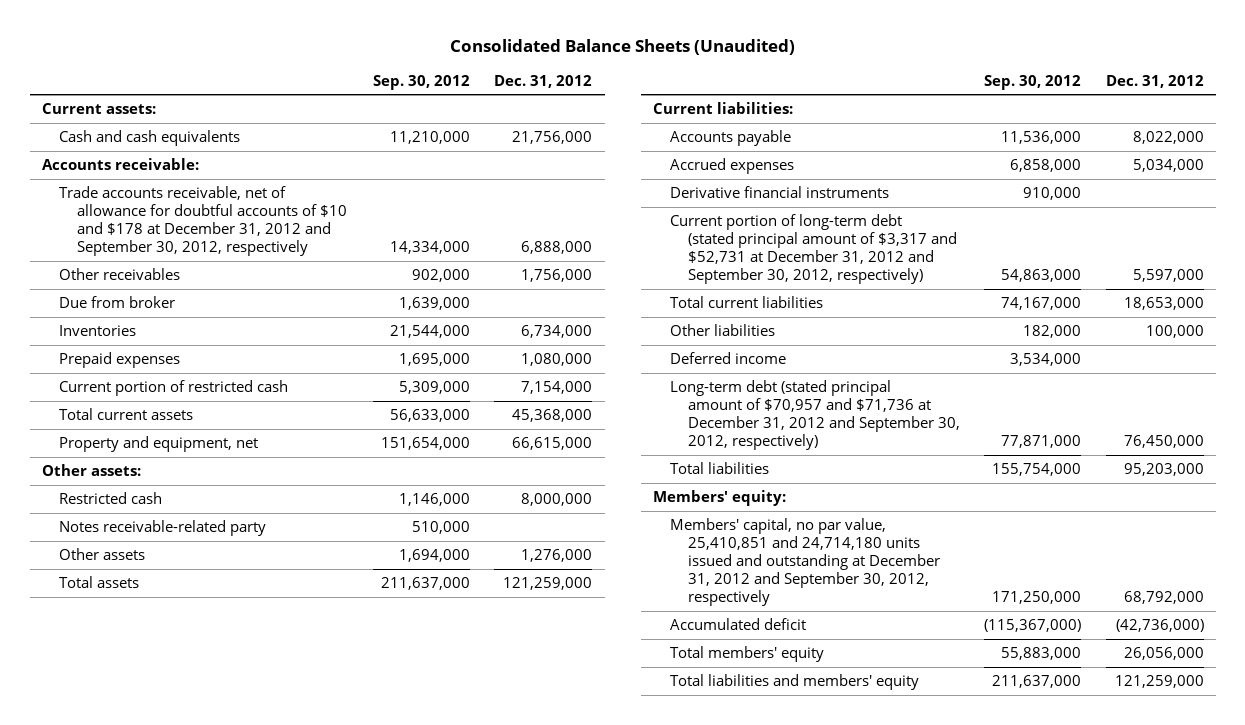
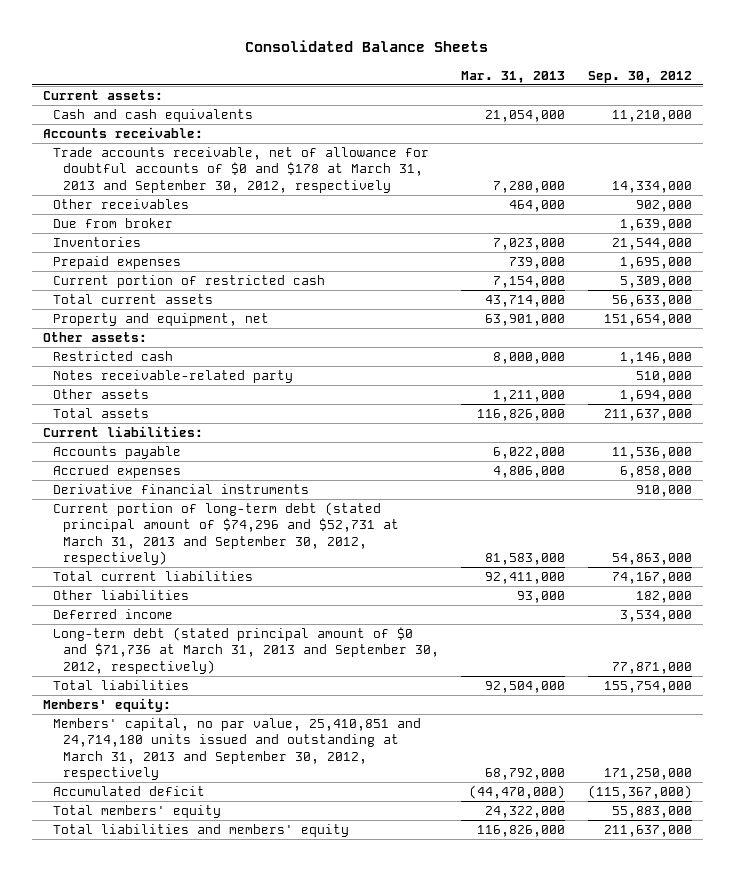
[449,39,795,56] Consolidated Balance Sheets (Unaudited) -> [245,40,489,53] Consolidated Balance Sheets
[494,74,593,88] Dec. 31, 2012 -> none
none -> [461,70,566,83] Mar. 31, 2013
[59,186,348,256] Trade accounts receivable, net of allowance for doubtful accounts of $10 and $178 at December 31, 2012 and September 30, 2012, respectively -> [52,147,429,193] Trade accounts receivable, net of allowance for doubtful accounts of $0 and $178 at March 31, 2013 and September 30, 2012, respectively
[670,214,958,284] Current portion of long-term debt (stated principal amount of $3,317 and $52,731 at December 31, 2012 and September 30, 2012, respectively) -> [52,502,399,565] Current portion of long-term debt (stated principal amount of $74,296 and $52,731 at March 31, 2013 and September 30, 2012, respectively)
[670,380,961,450] Long-term debt (stated principal amount of $70,957 and $71,736 at December 31, 2012 and September 30, 2012, respectively) -> [52,627,439,674] Long-term debt (stated principal amount of $0 and $71,736 at March 31, 2013 and September 30, 2012, respectively)
[670,518,941,606] Members' capital, no par value, 25,410,851 and 24,714,180 units issued and outstanding at December 31, 2012 and September 30, 2012, respectively -> [52,718,421,780] Members' capital, no par value, 25,410,851 and 24,714,180 units issued and outstanding at March 31, 2013 and September 30, 2012, respectively

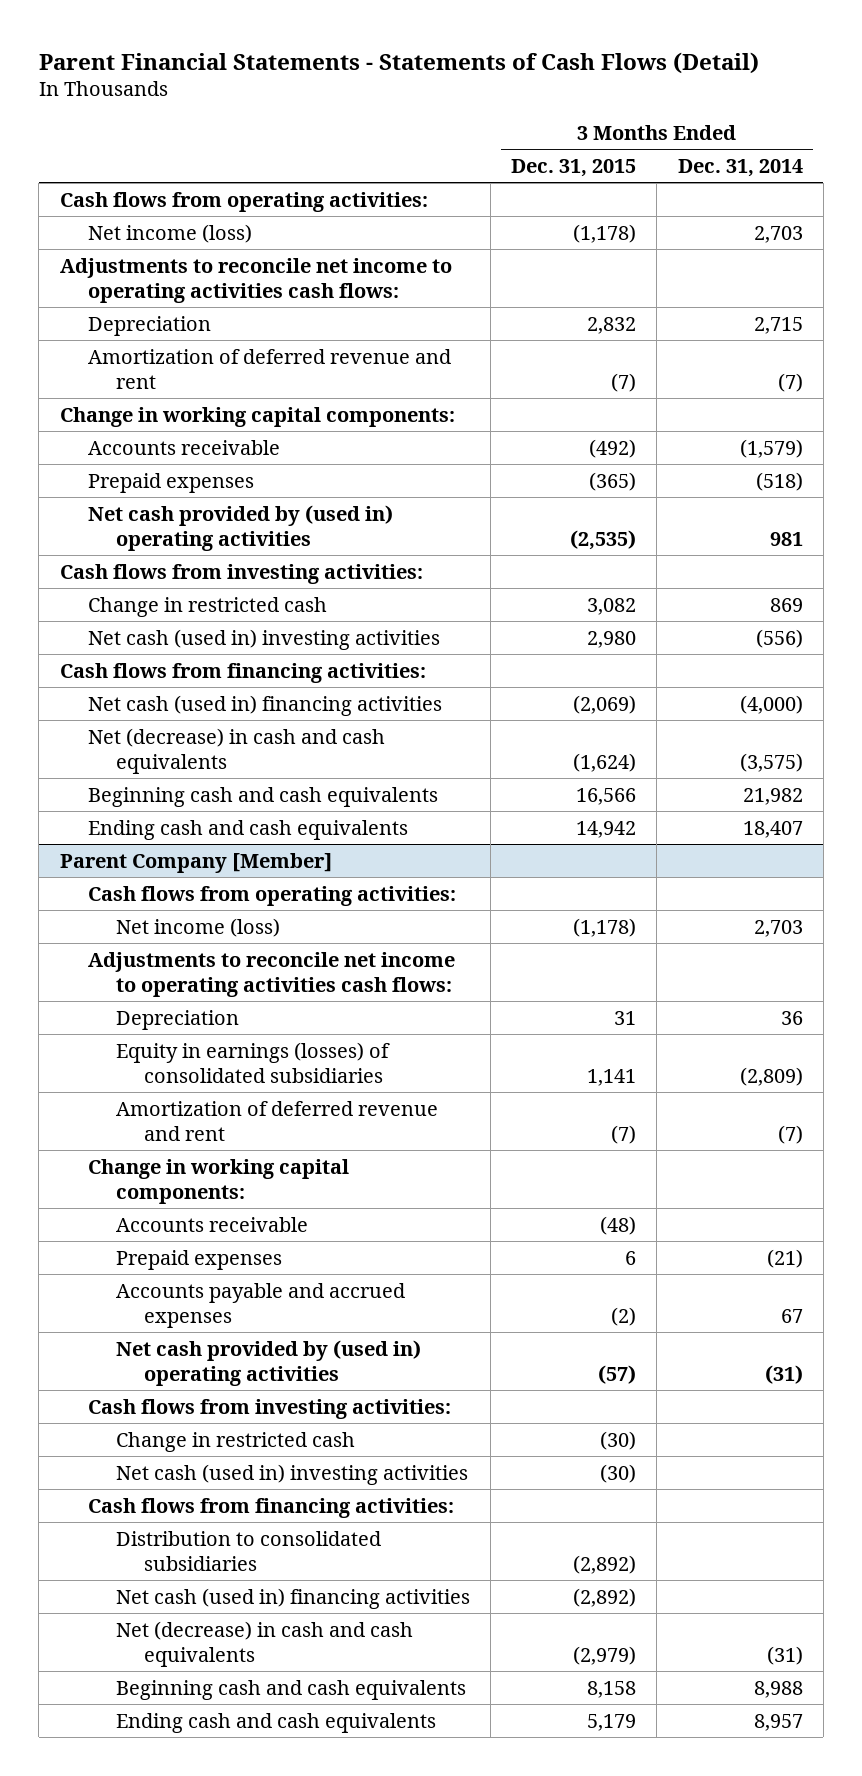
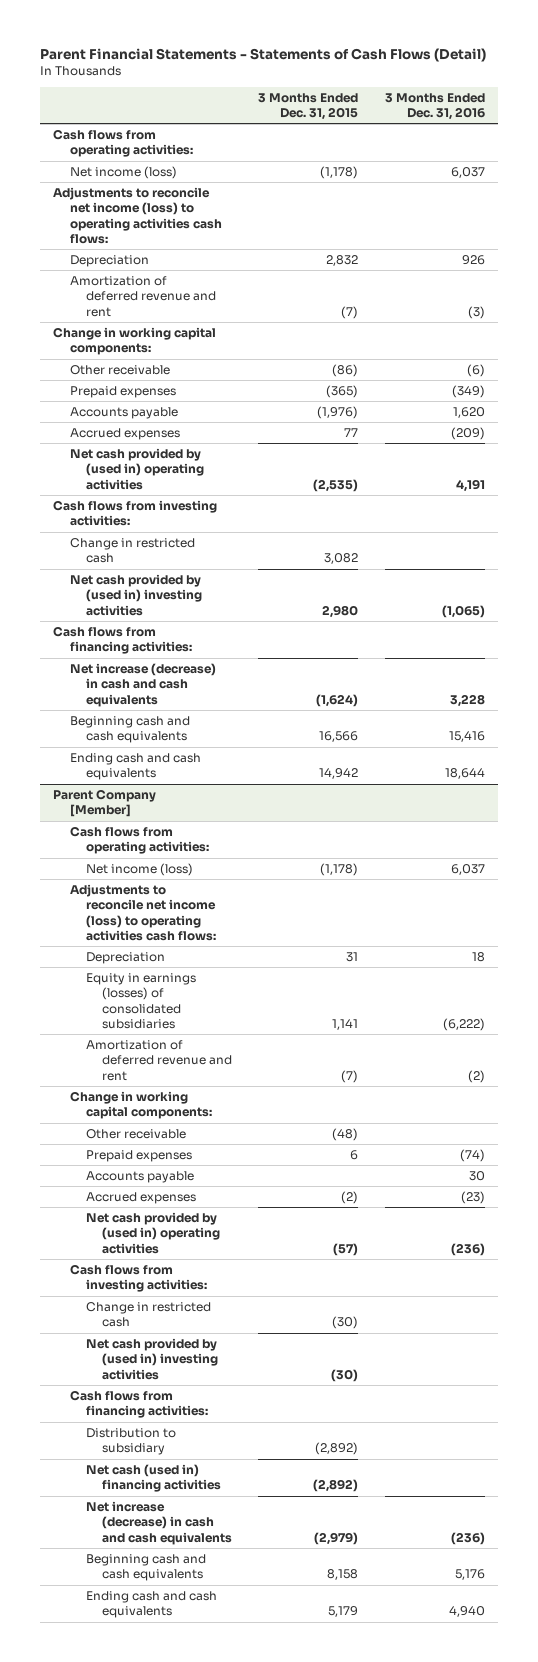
[677,158,803,177] Dec. 31, 2014 -> none
none -> [384,92,485,120] 3 Months Ended Dec. 31, 2016
[59,257,452,304] Adjustments to reconcile net income to operating activities cash flows: -> [53,187,222,244] Adjustments to reconcile net income (loss) to operating activities cash flows:
[87,439,280,455] Accounts receivable -> none
none -> [69,365,170,376] Other receivable
none -> [69,407,178,420] Accounts payable
none -> [69,428,180,441] Accrued expenses
[87,628,440,650] Net cash (used in) investing activities -> [69,574,202,616] Net cash provided by (used in) investing activities
[87,694,442,716] Net cash (used in) financing activities -> none
[87,727,385,775] Net (decrease) in cash and cash equivalents -> [69,663,216,707] Net increase (decrease) in cash and cash equivalents
[87,951,455,998] Adjustments to reconcile net income to operating activities cash flows: -> [69,884,216,941] Adjustments to reconcile net income (loss) to operating activities cash flows:
[115,1216,308,1232] Accounts receivable -> none
none -> [85,1129,186,1140] Other receivable
[115,1282,405,1329] Accounts payable and accrued expenses -> none
none -> [85,1171,194,1184] Accounts payable
none -> [85,1192,196,1205] Accrued expenses
[115,1463,468,1485] Net cash (used in) investing activities -> [85,1338,219,1380] Net cash provided by (used in) investing activities
[115,1530,381,1572] Distribution to consolidated subsidiaries -> [85,1428,176,1456] Distribution to subsidiary
[115,1620,413,1668] Net (decrease) in cash and cash equivalents -> [85,1501,233,1545] Net increase (decrease) in cash and cash equivalents

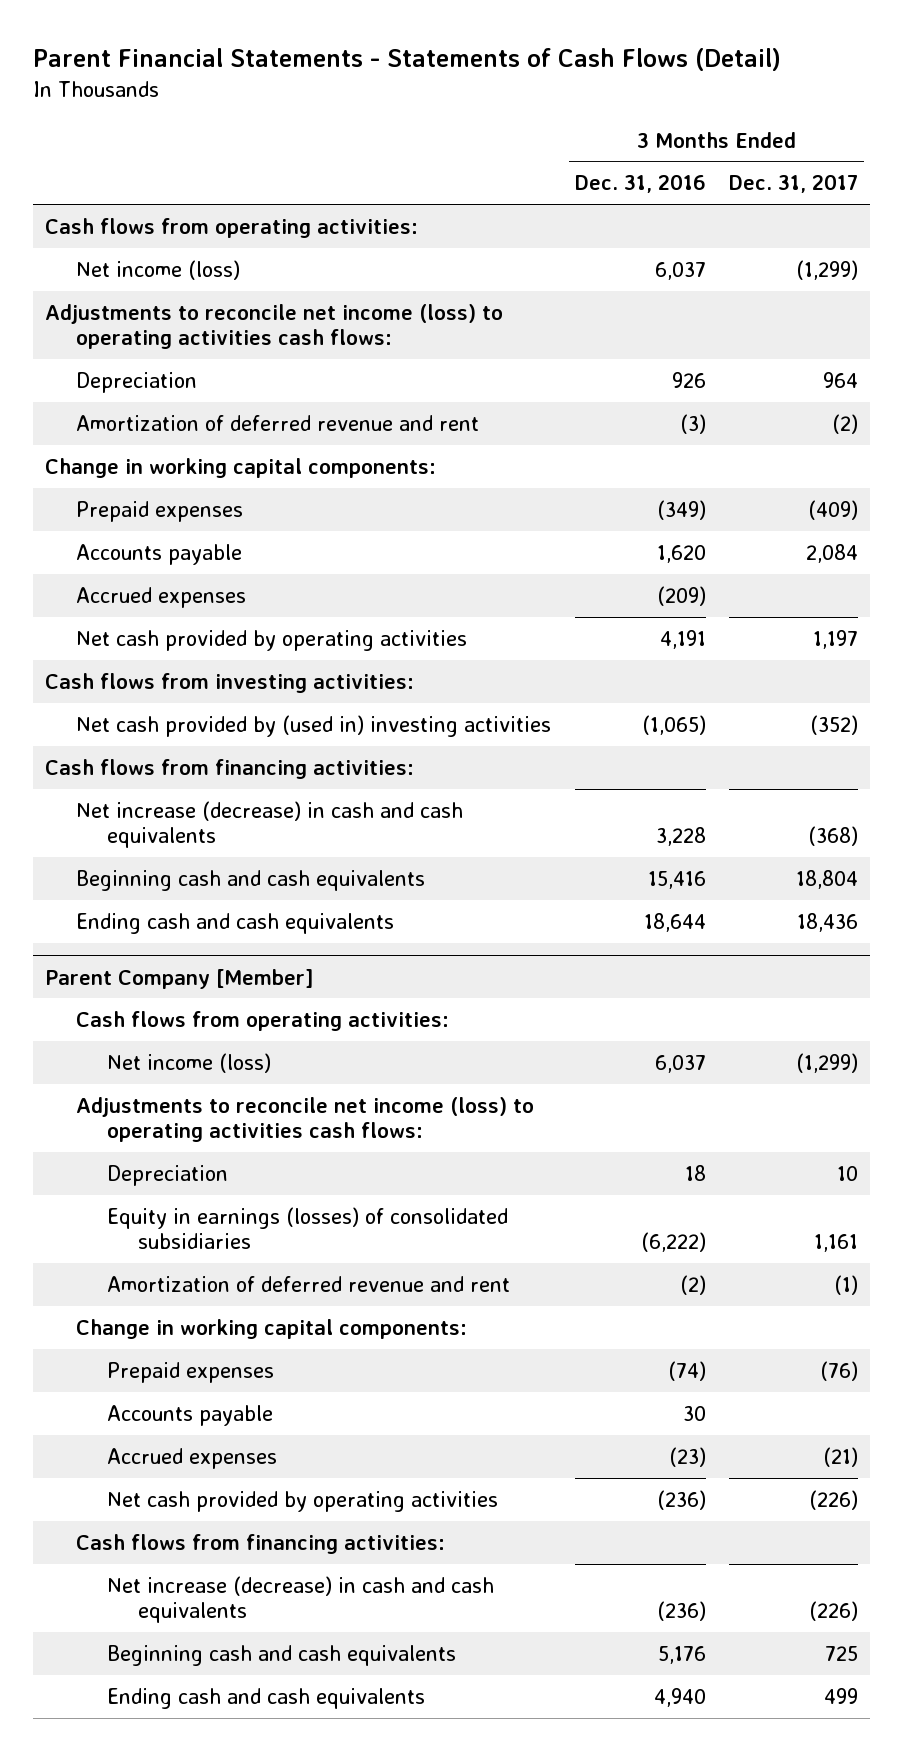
[258,92,359,120] 3 Months Ended Dec. 31, 2015 -> none
none -> [729,174,859,194] Dec. 31, 2017
[69,365,170,376] Other receivable -> none
[69,448,204,490] Net cash provided by (used in) operating activities -> [75,629,467,651] Net cash provided by operating activities
[69,538,195,564] Change in restricted cash -> none
[85,1129,186,1140] Other receivable -> none
[69,1264,207,1293] Cash flows from investing activities: -> none
[85,1302,211,1328] Change in restricted cash -> none
[85,1338,219,1380] Net cash provided by (used in) investing activities -> none
[85,1212,221,1254] Net cash provided by (used in) operating activities -> [106,1490,498,1512] Net cash provided by operating activities
[85,1428,176,1456] Distribution to subsidiary -> none
[85,1464,222,1493] Net cash (used in) financing activities -> none

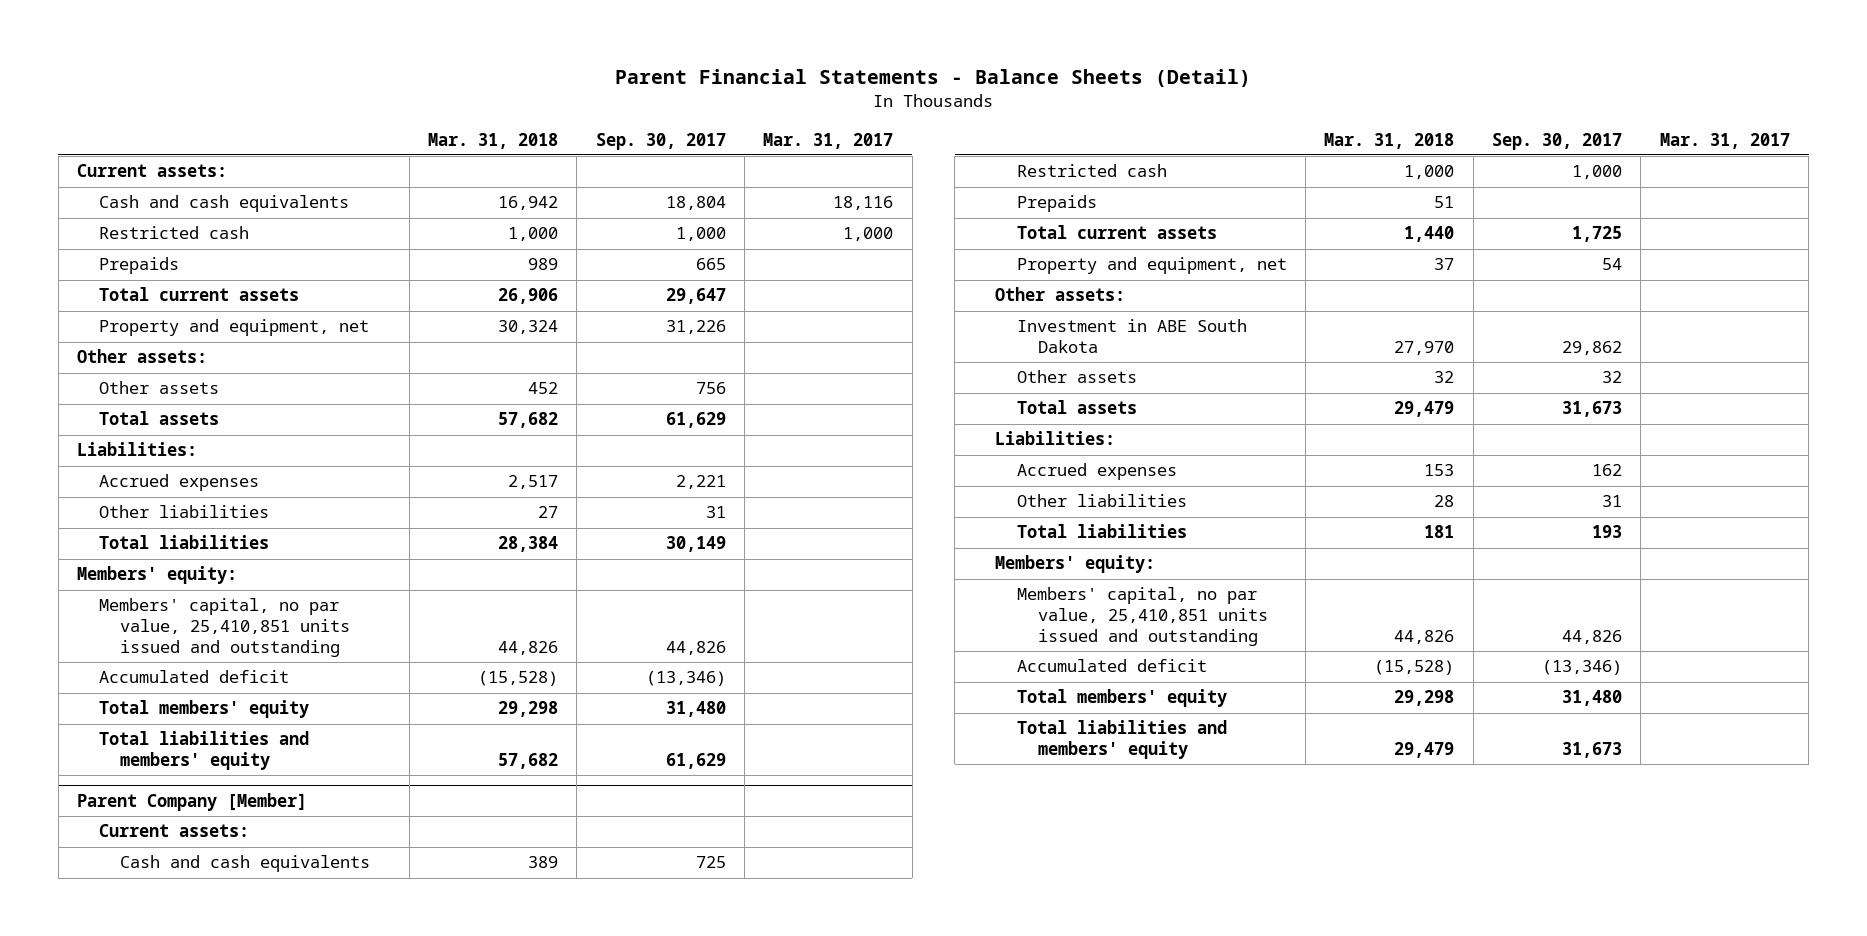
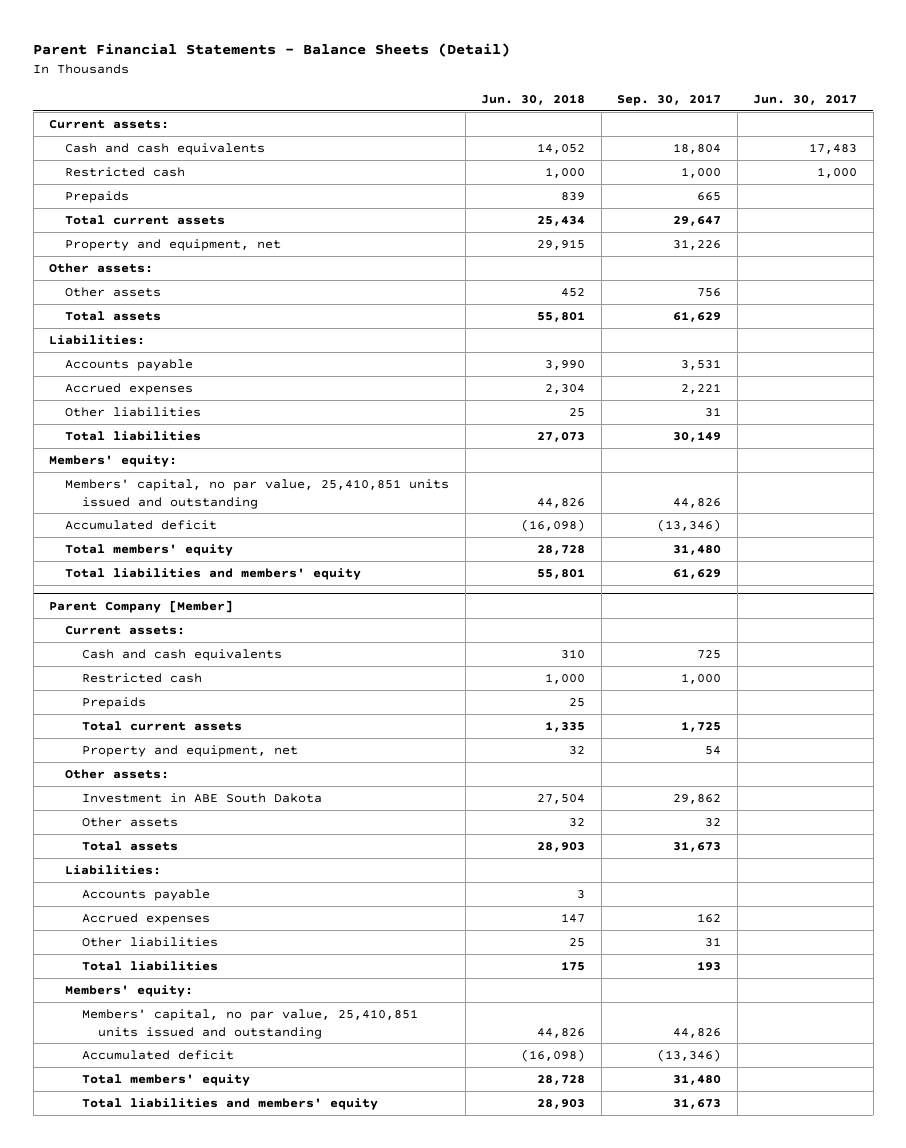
[428,132,559,149] Mar. 31, 2018 -> none
[763,132,894,149] Mar. 31, 2017 -> none
none -> [481,93,586,105] Jun. 30, 2018
none -> [753,93,858,105] Jun. 30, 2017
none -> [65,359,194,372] Accounts payable
none -> [81,889,210,902] Accounts payable

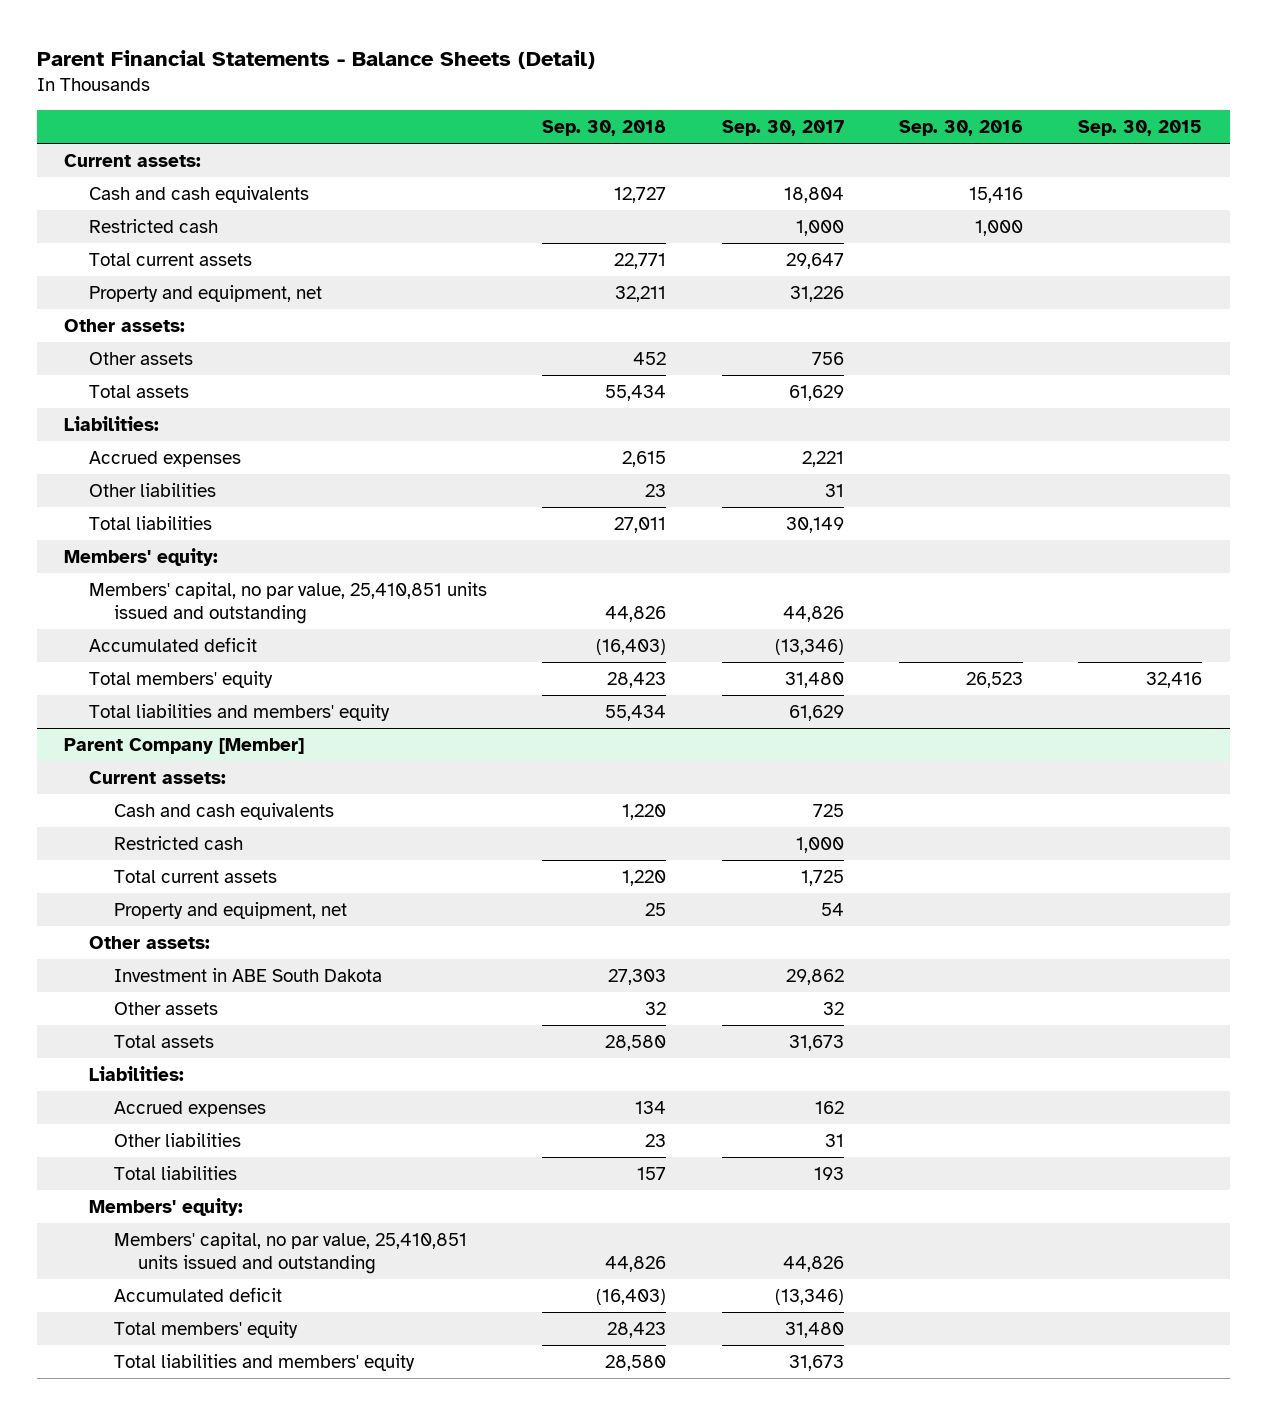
[481,93,586,105] Jun. 30, 2018 -> none
[753,93,858,105] Jun. 30, 2017 -> none
none -> [542,120,667,137] Sep. 30, 2018
none -> [899,120,1024,137] Sep. 30, 2016
none -> [1078,120,1203,137] Sep. 30, 2015
[65,191,130,204] Prepaids -> none
[65,359,194,372] Accounts payable -> none
[81,697,146,710] Prepaids -> none
[81,889,210,902] Accounts payable -> none

